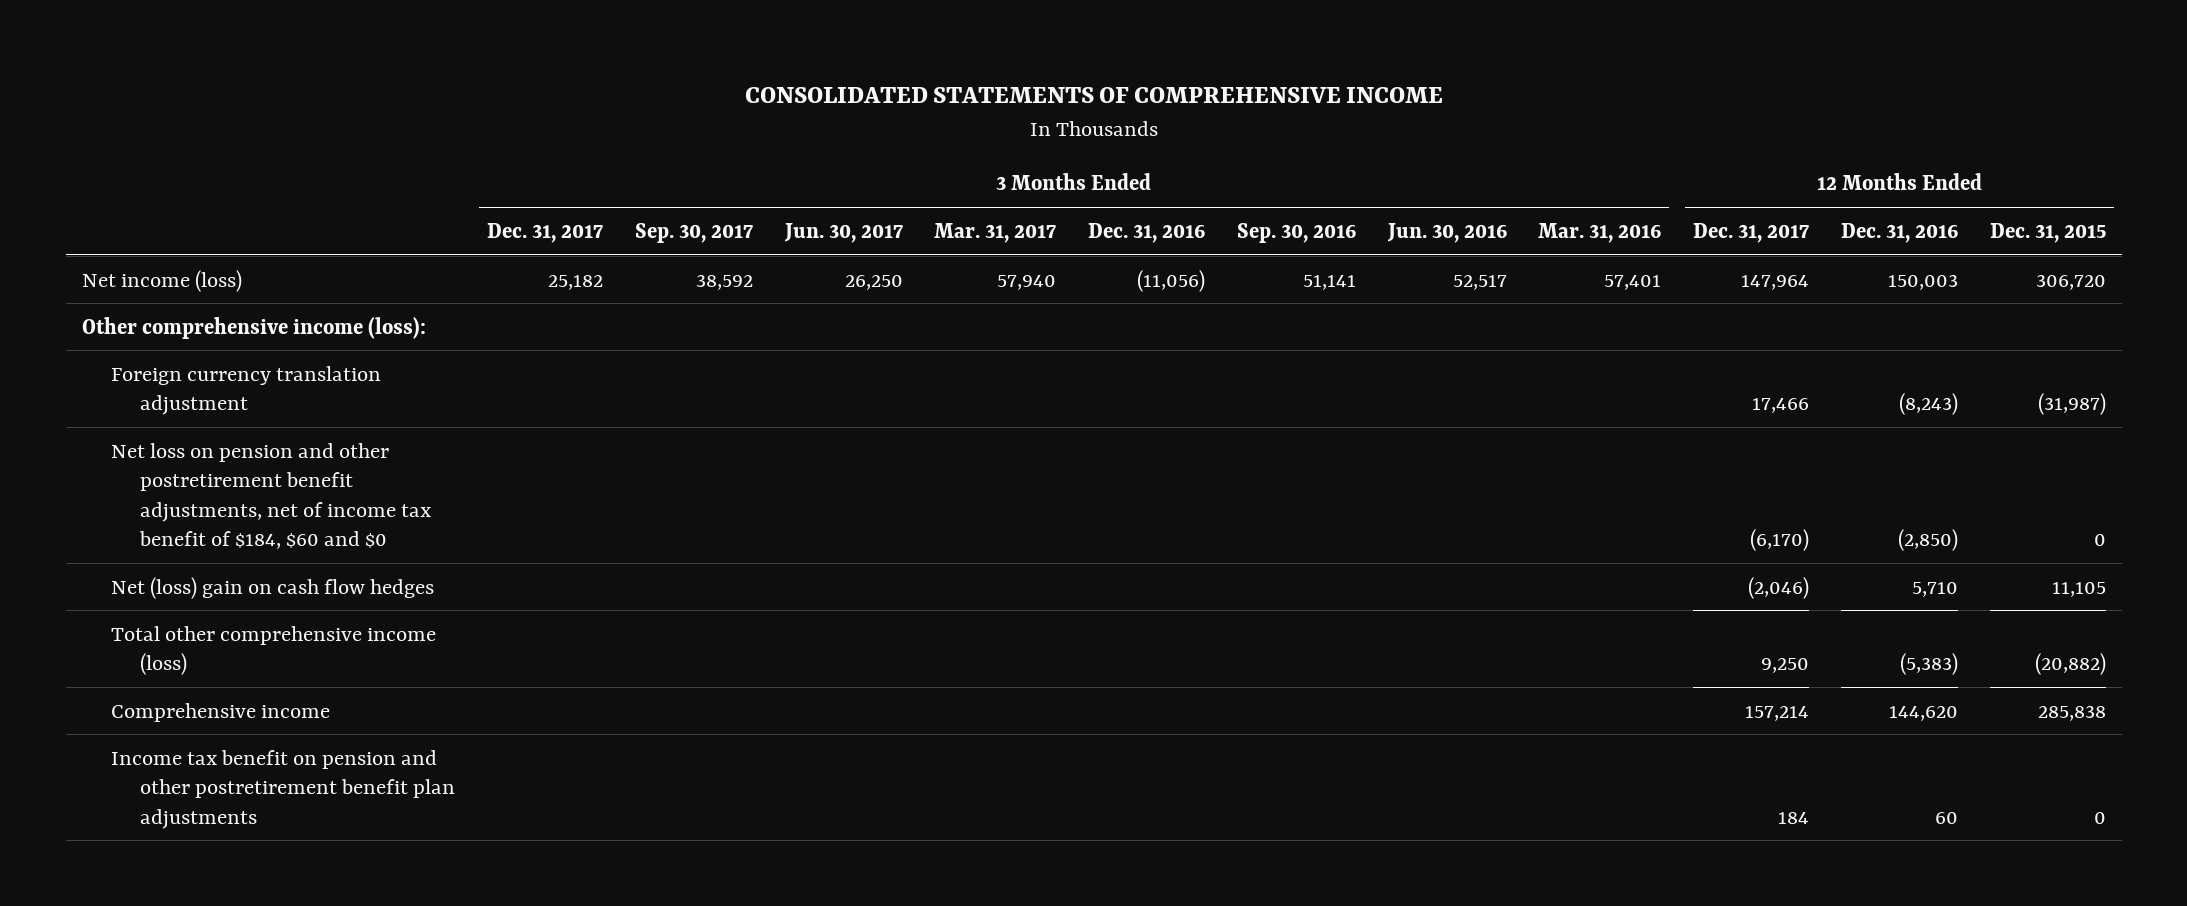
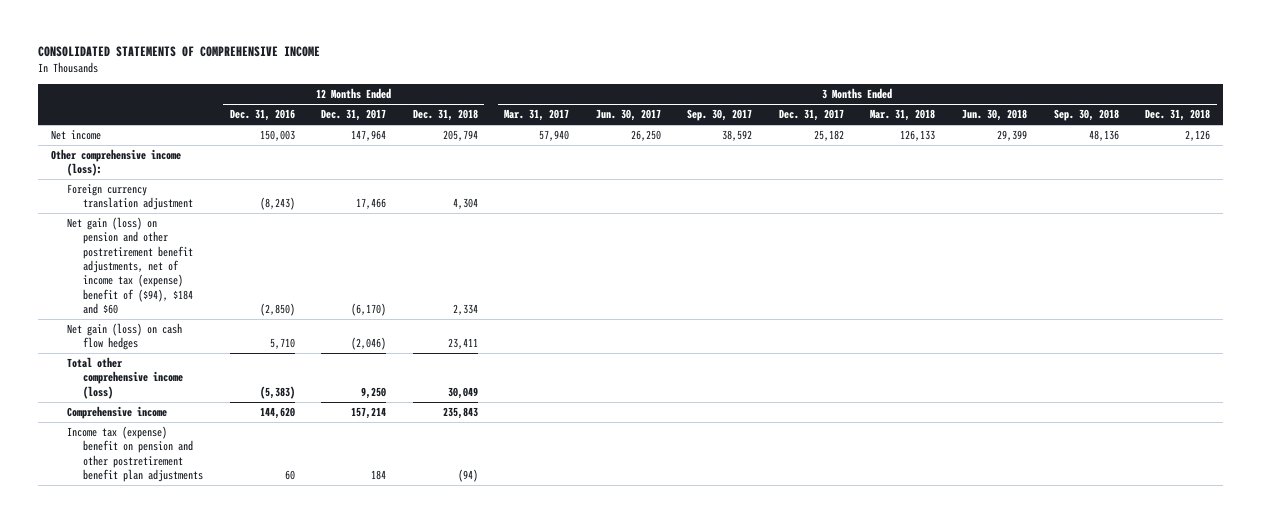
[1088,222,1206,243] Dec. 31, 2016 -> none
[1236,222,1356,243] Sep. 30, 2016 -> none
[1386,222,1507,243] Jun. 30, 2016 -> none
[1538,222,1662,243] Mar. 31, 2016 -> none
[1989,222,2106,243] Dec. 31, 2015 -> none
none -> [412,109,478,122] Dec. 31, 2018
none -> [870,109,936,122] Mar. 31, 2018
none -> [962,109,1028,122] Jun. 30, 2018
none -> [1053,109,1119,122] Sep. 30, 2018
none -> [1145,109,1211,122] Dec. 31, 2018
[81,269,242,292] Net income (loss) -> [51,130,102,141] Net income
[110,442,432,550] Net loss on pension and other postretirement benefit adjustments, net of income tax benefit of $184, $60 and $0 -> [67,217,193,315] Net gain (loss) on pension and other postretirement benefit adjustments, net of income tax (expense) benefit of ($94), $184 and $60
[110,576,434,599] Net (loss) gain on cash flow hedges -> [67,323,183,351] Net gain (loss) on cash flow hedges
[110,749,456,829] Income tax benefit on pension and other postretirement benefit plan adjustments -> [67,426,203,483] Income tax (expense) benefit on pension and other postretirement benefit plan adjustments

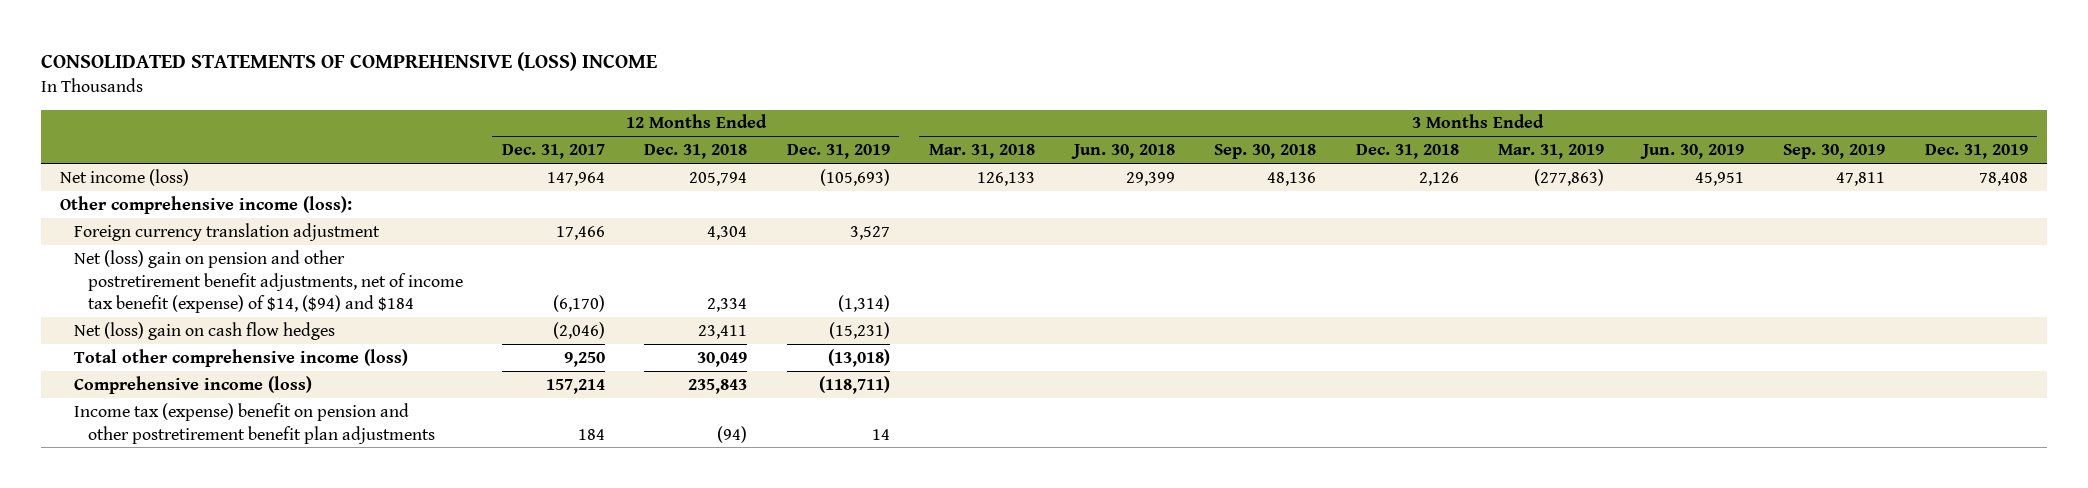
[38,46,321,58] CONSOLIDATED STATEMENTS OF COMPREHENSIVE INCOME -> [40,52,657,72] CONSOLIDATED STATEMENTS OF COMPREHENSIVE (LOSS) INCOME
[229,109,295,122] Dec. 31, 2016 -> none
[504,109,570,122] Mar. 31, 2017 -> none
[595,109,661,122] Jun. 30, 2017 -> none
[687,109,753,122] Sep. 30, 2017 -> none
[778,109,844,122] Dec. 31, 2017 -> none
none -> [786,144,890,160] Dec. 31, 2019
none -> [1497,144,1604,160] Mar. 31, 2019
none -> [1640,144,1745,160] Jun. 30, 2019
none -> [1783,144,1886,160] Sep. 30, 2019
none -> [1924,144,2028,160] Dec. 31, 2019
[51,130,102,141] Net income -> [60,168,190,186] Net income (loss)
[67,217,193,315] Net gain (loss) on pension and other postretirement benefit adjustments, net of income tax (expense) benefit of ($94), $184 and $60 -> [74,249,463,314] Net (loss) gain on pension and other postretirement benefit adjustments, net of income tax benefit (expense) of $14, ($94) and $184
[67,323,183,351] Net gain (loss) on cash flow hedges -> [74,321,336,340] Net (loss) gain on cash flow hedges
[67,406,168,420] Comprehensive income -> [74,375,313,394] Comprehensive income (loss)

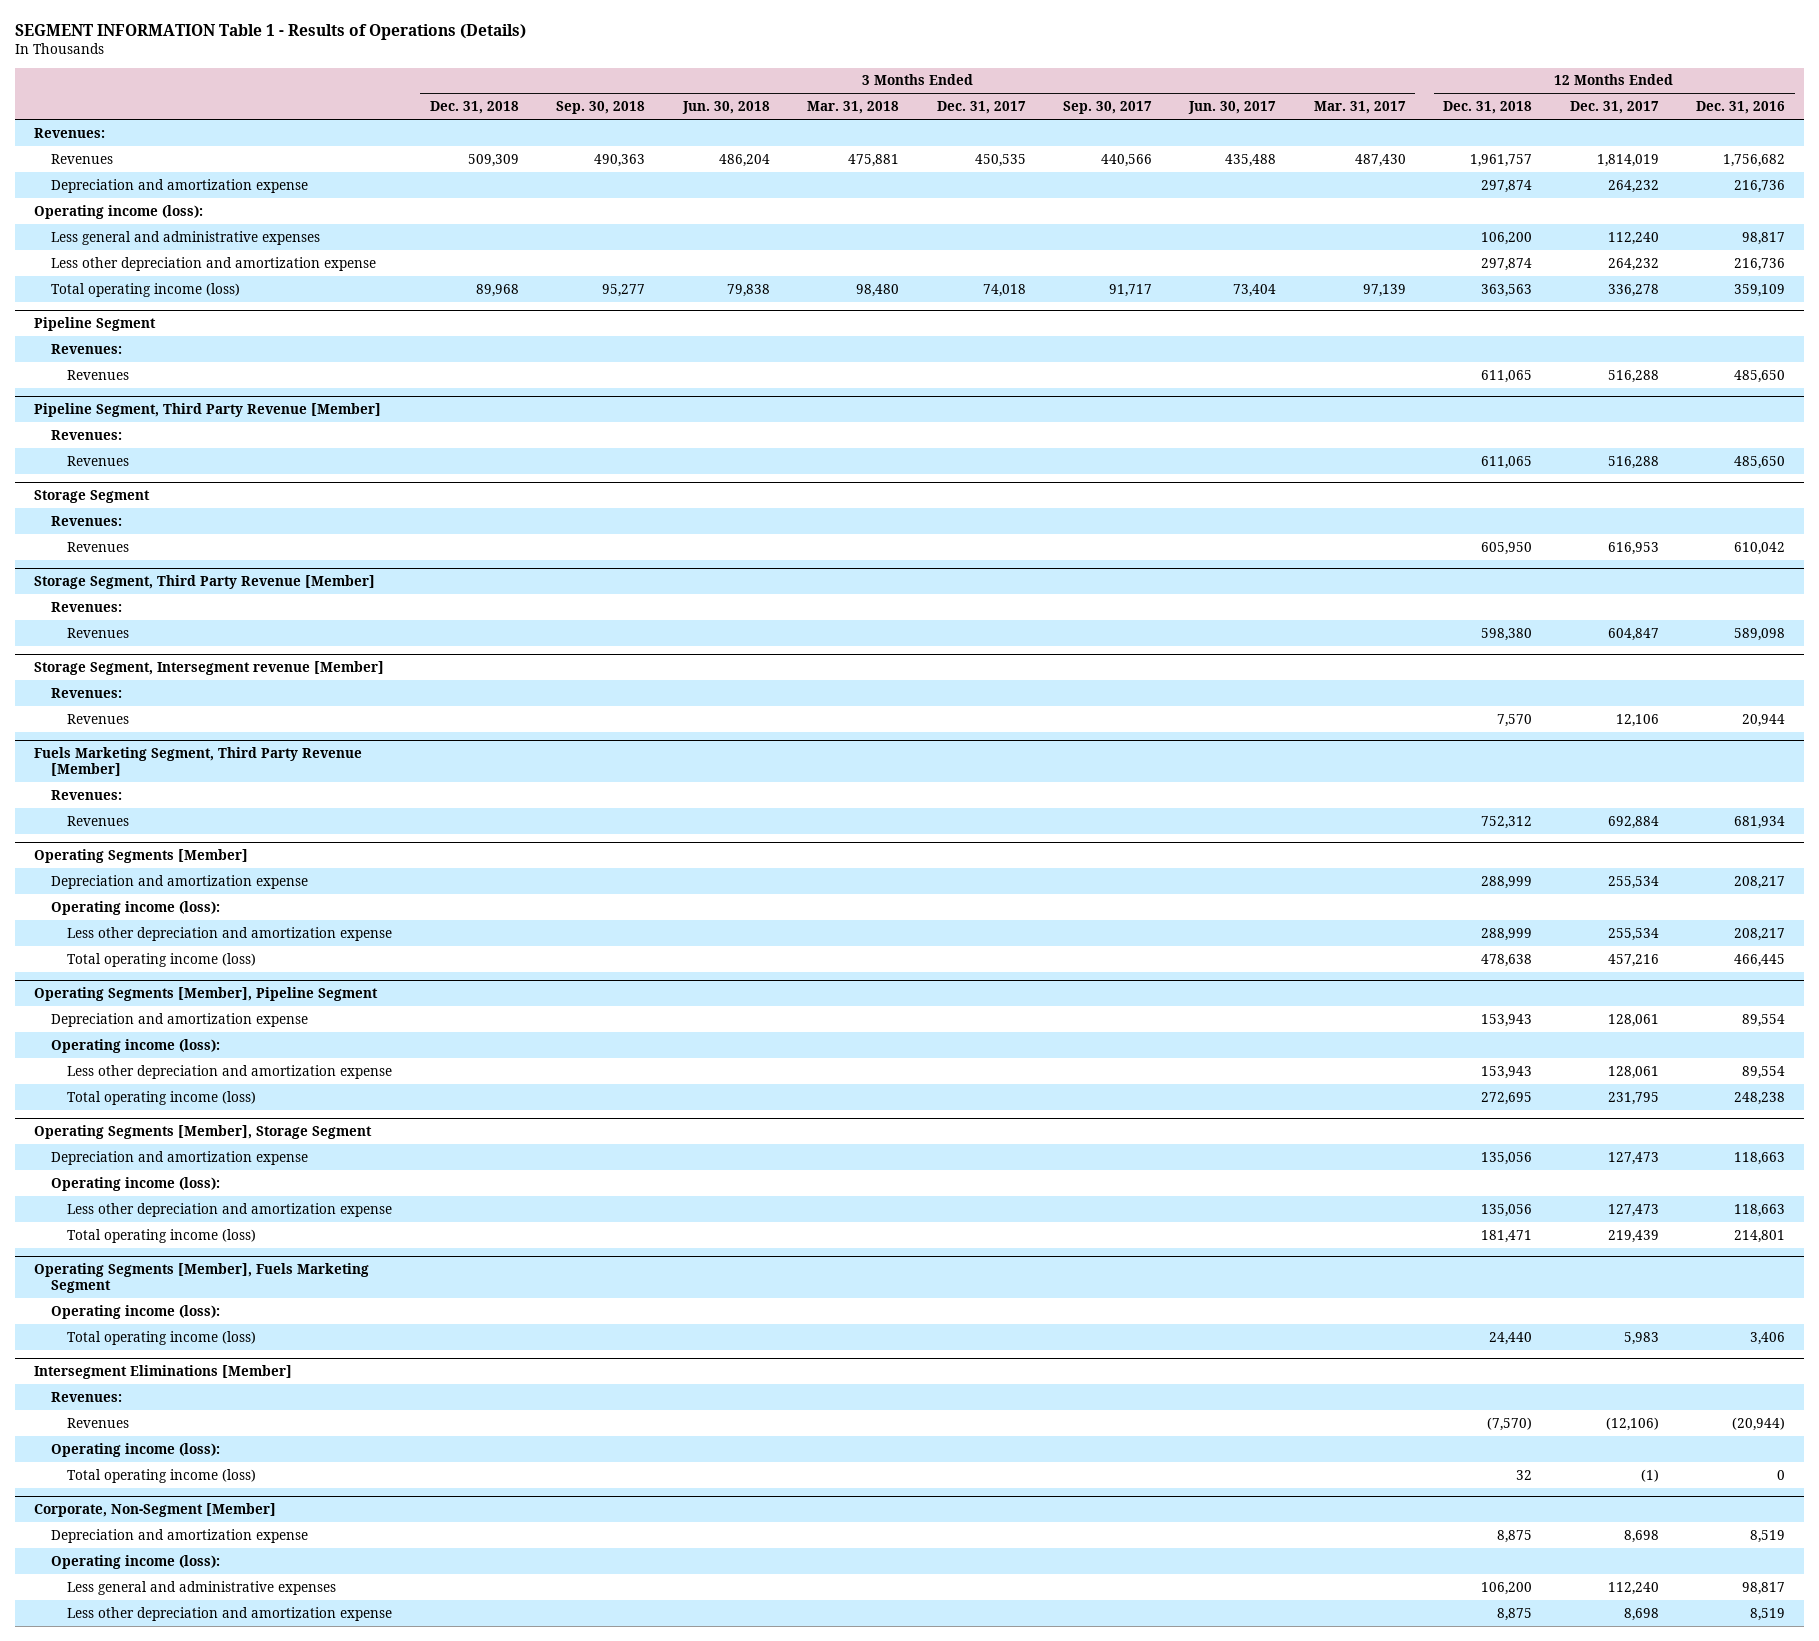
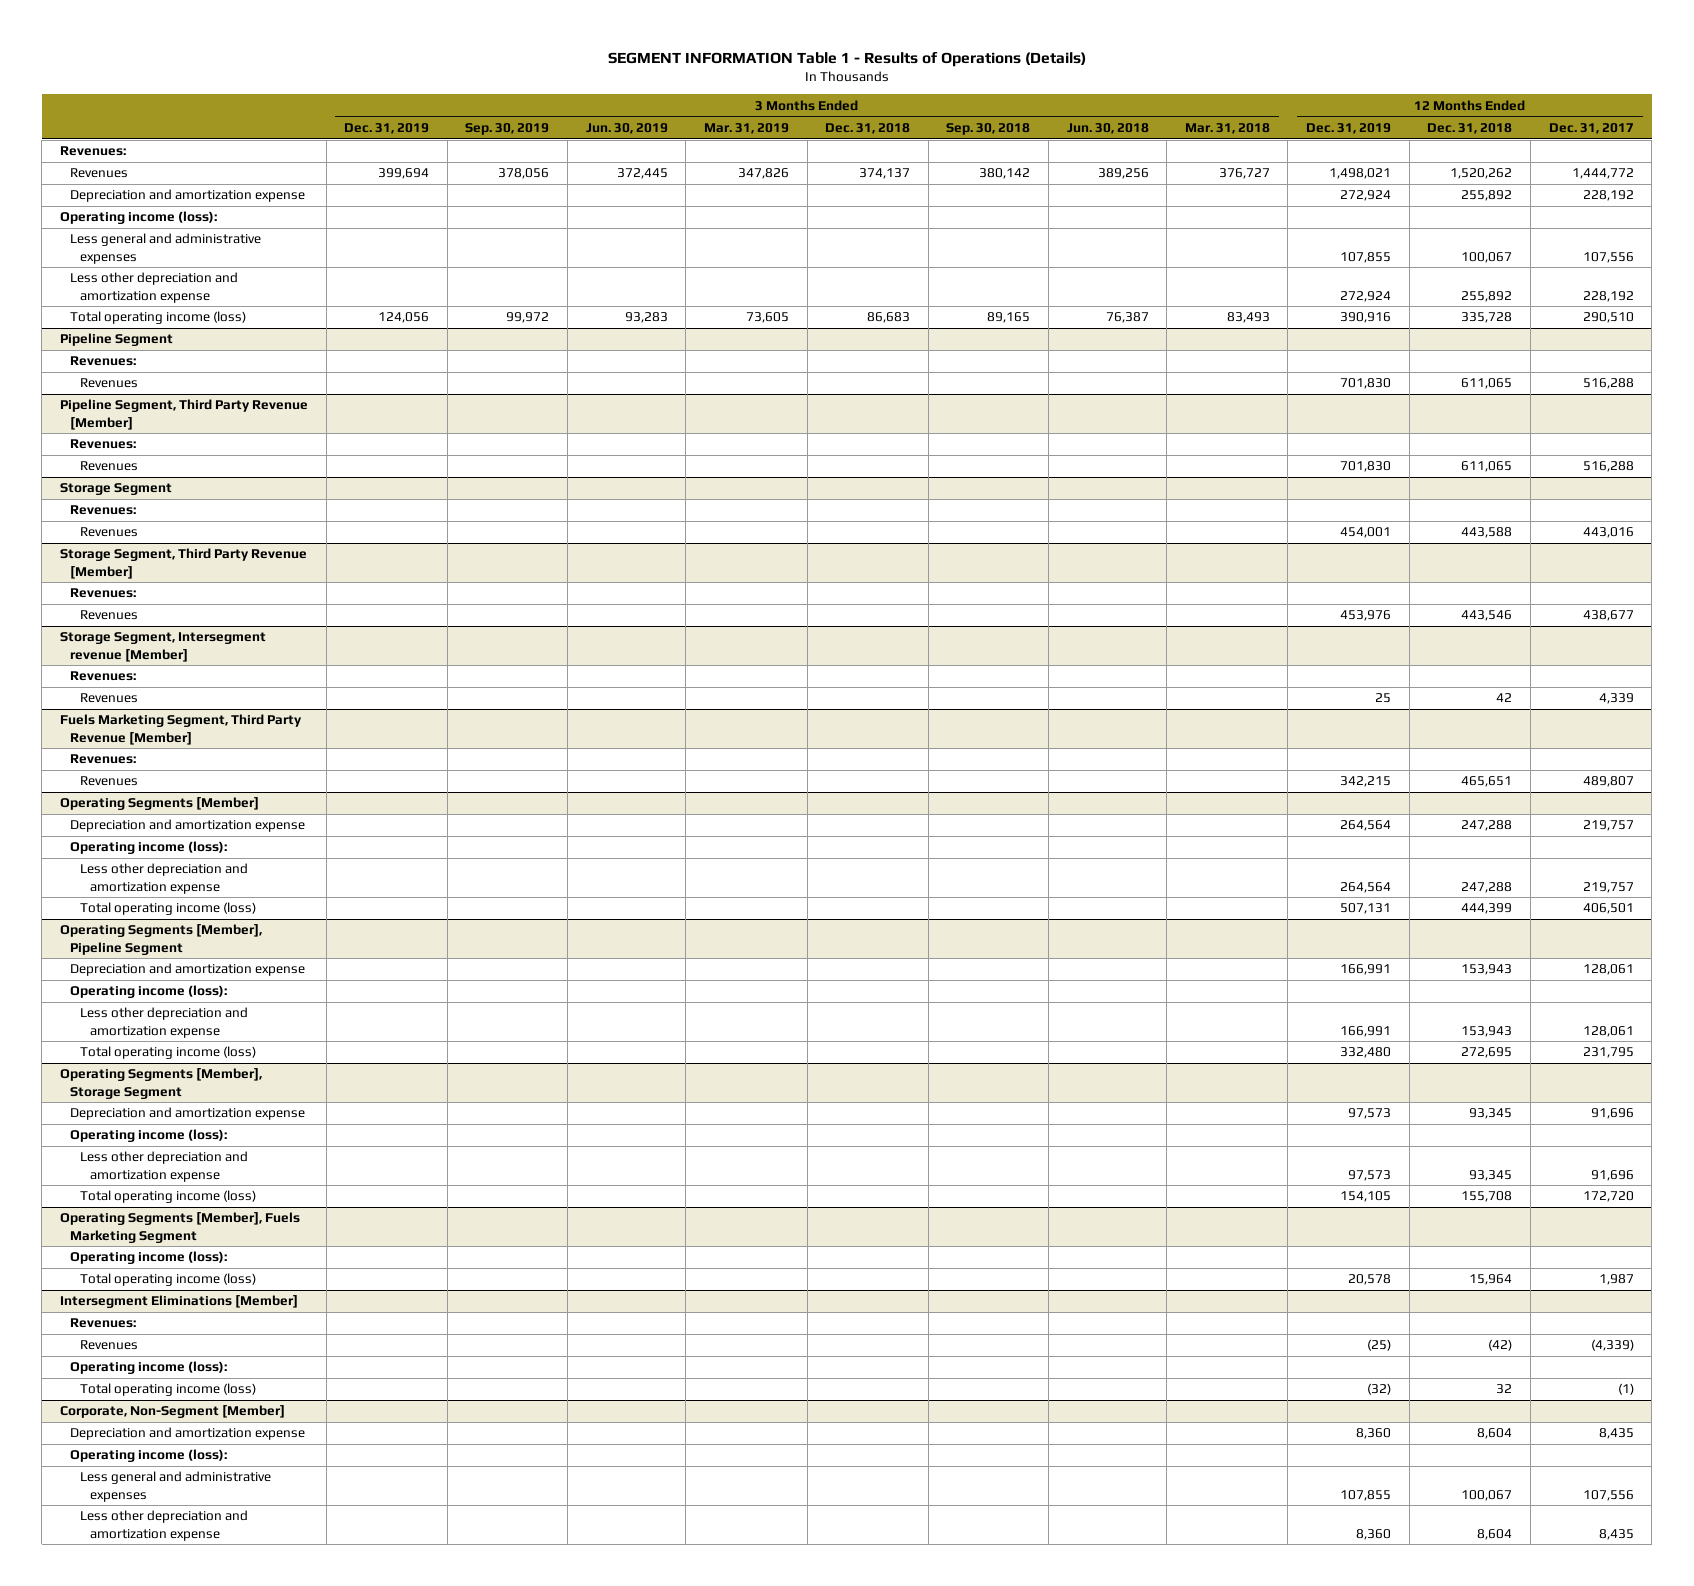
[936,101,1026,115] Dec. 31, 2017 -> none
[1063,101,1153,115] Sep. 30, 2017 -> none
[1188,101,1277,115] Jun. 30, 2017 -> none
[1313,101,1406,115] Mar. 31, 2017 -> none
[1696,101,1786,115] Dec. 31, 2016 -> none
none -> [344,122,430,134] Dec. 31, 2019
none -> [465,122,550,135] Sep. 30, 2019
none -> [585,122,668,134] Jun. 30, 2019
none -> [703,122,789,134] Mar. 31, 2019
none -> [1306,122,1392,134] Dec. 31, 2019
[467,153,519,167] 509,309 -> [859,168,911,180] 374,137
[594,153,646,167] 490,363 -> [979,168,1031,180] 380,142
[718,153,770,167] 486,204 -> [1097,168,1149,180] 389,256
[848,153,900,167] 475,881 -> [1218,168,1270,180] 376,727
[1470,153,1533,167] 1,961,757 -> [1450,168,1513,180] 1,520,262
[1596,153,1659,167] 1,814,019 -> [1571,168,1634,180] 1,444,772
[1481,179,1533,193] 297,874 -> [1461,190,1513,202] 255,892
[1607,179,1659,193] 264,232 -> [1582,190,1634,202] 228,192
[1481,231,1533,245] 106,200 -> [1461,251,1513,263] 100,067
[1607,231,1659,245] 112,240 -> [1582,251,1634,263] 107,556
[1481,257,1533,271] 297,874 -> [1461,290,1513,302] 255,892
[1607,257,1659,271] 264,232 -> [1582,290,1634,302] 228,192
[475,283,519,297] 89,968 -> [867,312,911,324] 86,683
[602,283,646,297] 95,277 -> [987,312,1031,324] 89,165
[726,283,770,297] 79,838 -> [1105,312,1149,324] 76,387
[856,283,900,297] 98,480 -> [1226,312,1270,324] 83,493
[1481,283,1533,297] 363,563 -> [1461,312,1513,324] 335,728
[1607,283,1659,297] 336,278 -> [1582,312,1634,324] 290,510
[1481,541,1533,555] 605,950 -> [1461,527,1513,539] 443,588
[1607,541,1659,555] 616,953 -> [1582,527,1634,539] 443,016
[1481,627,1533,641] 598,380 -> [1461,610,1513,622] 443,546
[1607,627,1659,641] 604,847 -> [1582,610,1634,622] 438,677
[1497,713,1533,727] 7,570 -> [1496,693,1513,703] 42
[1615,713,1659,727] 12,106 -> [1598,693,1634,705] 4,339
[1481,815,1533,829] 752,312 -> [1461,776,1513,788] 465,651
[1607,815,1659,829] 692,884 -> [1582,776,1634,788] 489,807
[1481,875,1533,889] 288,999 -> [1461,820,1513,832] 247,288
[1607,875,1659,889] 255,534 -> [1582,820,1634,832] 219,757
[1481,927,1533,941] 288,999 -> [1461,881,1513,893] 247,288
[1607,927,1659,941] 255,534 -> [1582,881,1634,893] 219,757
[1481,953,1533,967] 478,638 -> [1461,903,1513,915] 444,399
[1607,953,1659,967] 457,216 -> [1582,903,1634,915] 406,501
[1481,1151,1533,1165] 135,056 -> [1469,1108,1513,1120] 93,345
[1607,1151,1659,1165] 127,473 -> [1590,1108,1634,1120] 91,696
[1481,1203,1533,1217] 135,056 -> [1469,1169,1513,1181] 93,345
[1607,1203,1659,1217] 127,473 -> [1590,1169,1634,1181] 91,696
[1481,1229,1533,1243] 181,471 -> [1461,1191,1513,1203] 155,708
[1607,1229,1659,1243] 219,439 -> [1582,1191,1634,1203] 172,720
[1489,1331,1533,1345] 24,440 -> [1469,1274,1513,1286] 15,964
[1623,1331,1659,1345] 5,983 -> [1598,1274,1634,1286] 1,987
[1487,1416,1533,1431] (7,570) -> [1488,1339,1513,1352] (42)
[1605,1416,1659,1431] (12,106) -> [1590,1339,1634,1352] (4,339)
[1497,1529,1533,1543] 8,875 -> [1477,1428,1513,1440] 8,604
[1623,1529,1659,1543] 8,698 -> [1598,1428,1634,1440] 8,435
[1481,1581,1533,1595] 106,200 -> [1461,1489,1513,1501] 100,067
[1607,1581,1659,1595] 112,240 -> [1582,1489,1634,1501] 107,556
[1497,1607,1533,1621] 8,875 -> [1477,1528,1513,1540] 8,604
[1623,1607,1659,1621] 8,698 -> [1598,1528,1634,1540] 8,435

